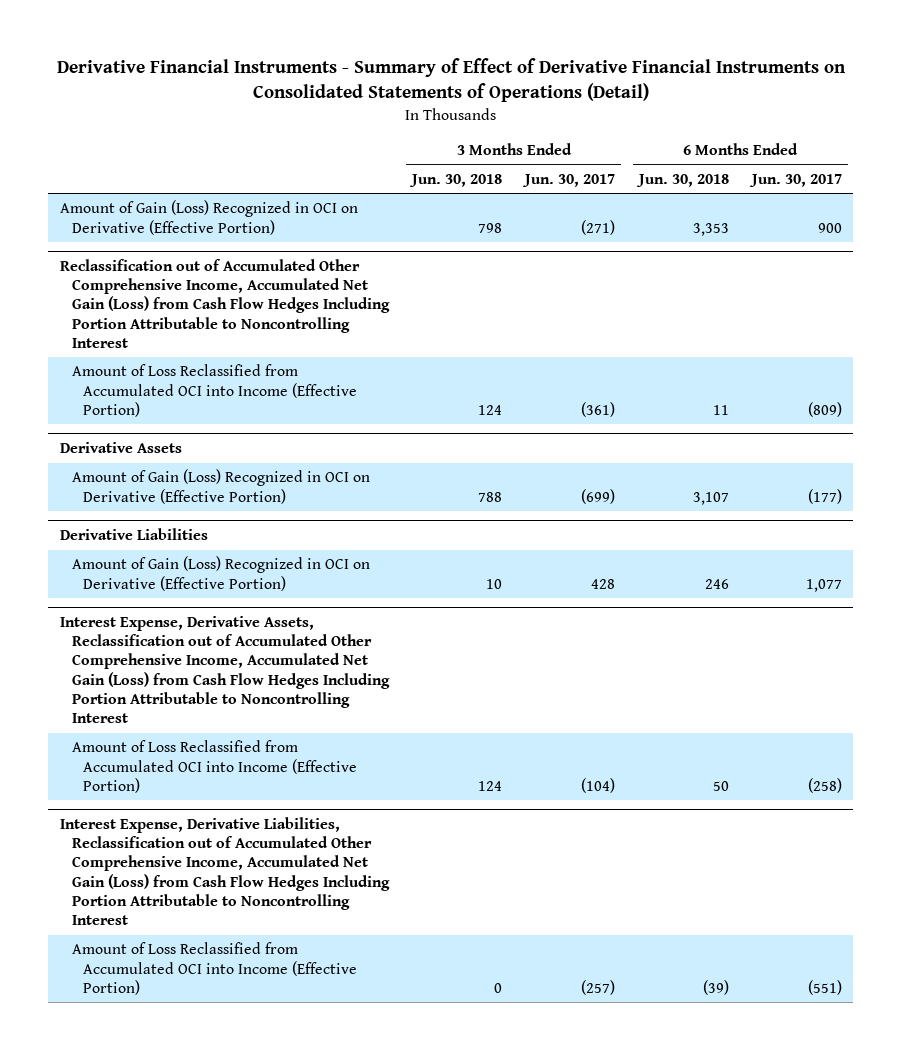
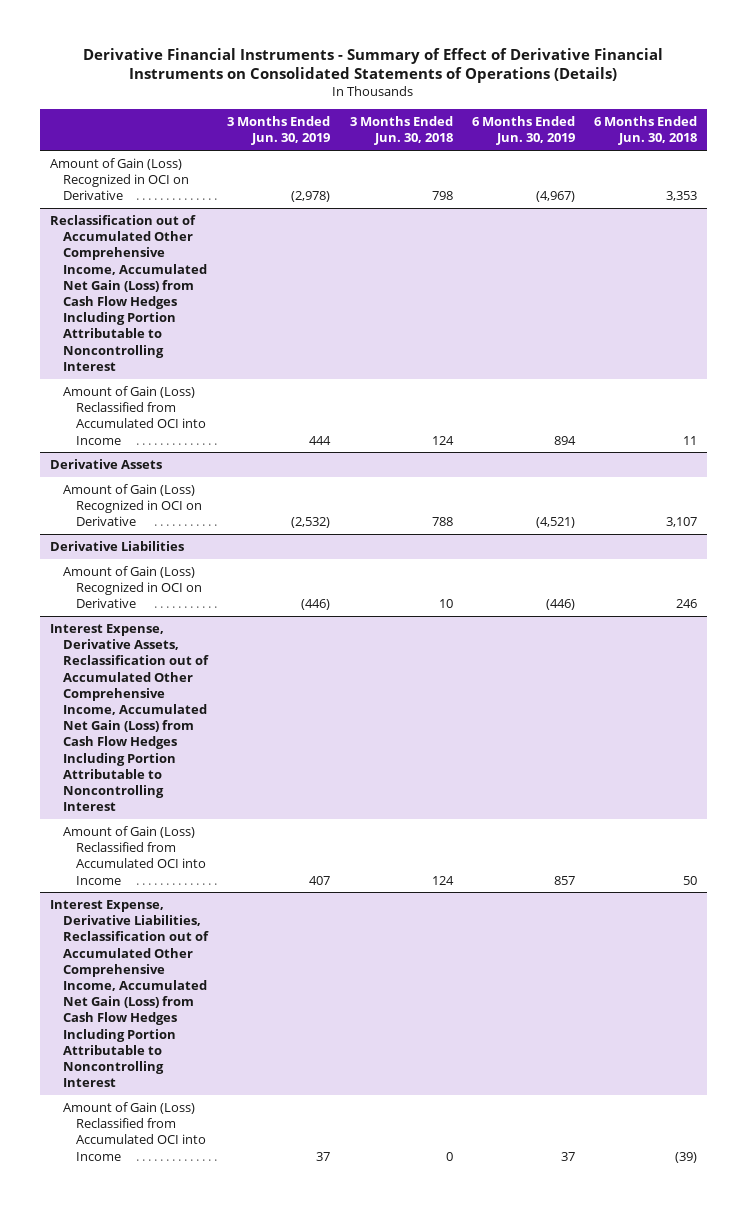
[56,58,846,102] Derivative Financial Instruments - Summary of Effect of Derivative Financial Instruments on Consolidated Statements of Operations (Detail) -> [83,47,664,84] Derivative Financial Instruments - Summary of Effect of Derivative Financial Instruments on Consolidated Statements of Operations (Details)
[522,173,616,187] Jun. 30, 2017 -> none
[748,173,842,187] Jun. 30, 2017 -> none
none -> [227,116,331,146] 3 Months Ended Jun. 30, 2019
none -> [471,116,575,146] 6 Months Ended Jun. 30, 2019
[60,200,359,235] Amount of Gain (Loss) Recognized in OCI on Derivative (Effective Portion) -> [49,157,189,201] Amount of Gain (Loss) Recognized in OCI on Derivative
[71,364,358,417] Amount of Loss Reclassified from Accumulated OCI into Income (Effective Portion) -> [62,385,206,445] Amount of Gain (Loss) Reclassified from Accumulated OCI into Income
[71,469,370,504] Amount of Gain (Loss) Recognized in OCI on Derivative (Effective Portion) -> [62,483,202,527] Amount of Gain (Loss) Recognized in OCI on Derivative
[71,556,370,591] Amount of Gain (Loss) Recognized in OCI on Derivative (Effective Portion) -> [62,565,202,609] Amount of Gain (Loss) Recognized in OCI on Derivative
[71,740,358,793] Amount of Loss Reclassified from Accumulated OCI into Income (Effective Portion) -> [62,825,206,885] Amount of Gain (Loss) Reclassified from Accumulated OCI into Income
[71,942,358,995] Amount of Loss Reclassified from Accumulated OCI into Income (Effective Portion) -> [62,1101,206,1161] Amount of Gain (Loss) Reclassified from Accumulated OCI into Income

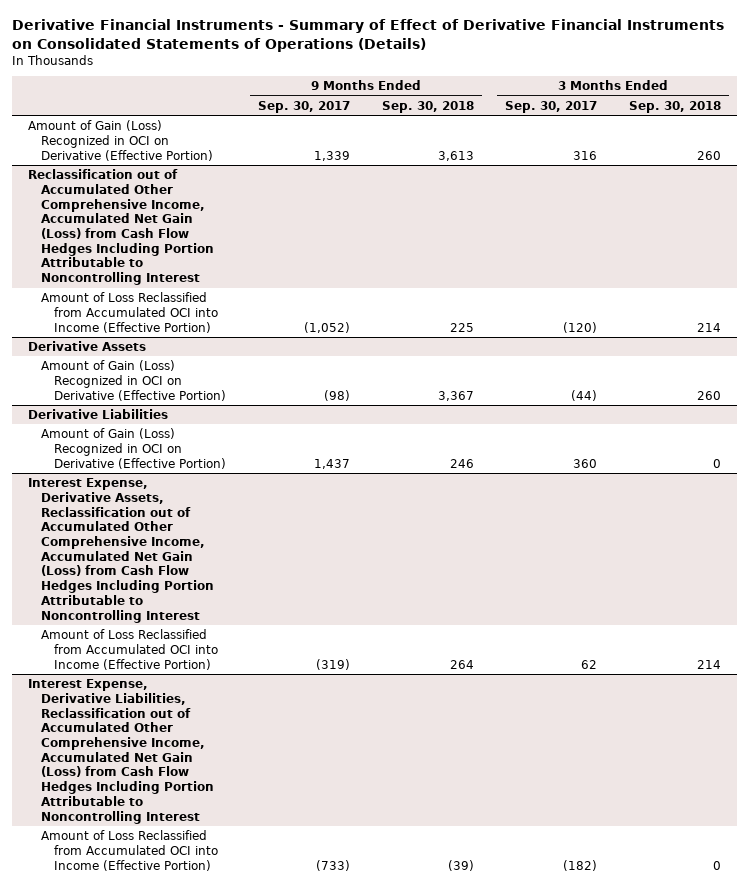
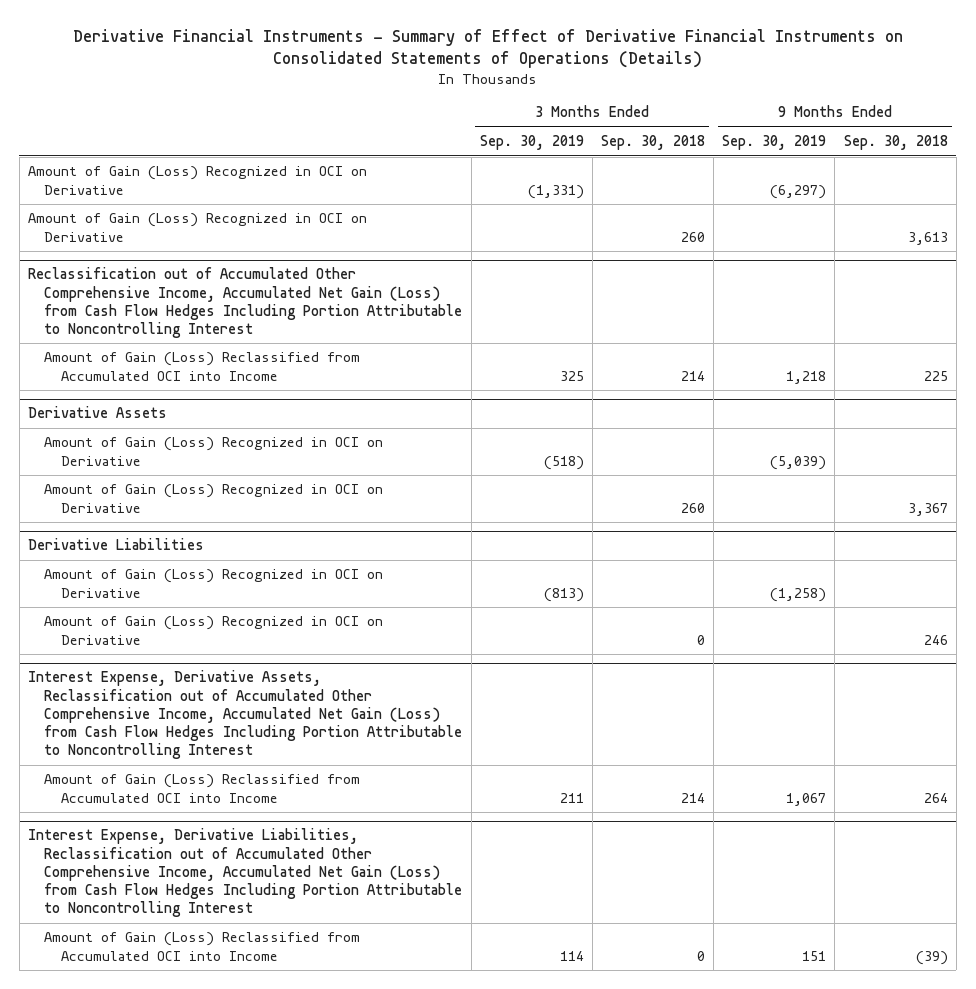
[257,100,350,113] Sep. 30, 2017 -> none
[505,100,598,113] Sep. 30, 2017 -> none
none -> [479,135,584,151] Sep. 30, 2019
none -> [722,135,827,151] Sep. 30, 2019
none -> [28,166,368,195] Amount of Gain (Loss) Recognized in OCI on Derivative
[27,120,213,161] Amount of Gain (Loss) Recognized in OCI on Derivative (Effective Portion) -> [28,213,368,242] Amount of Gain (Loss) Recognized in OCI on Derivative
[40,292,218,333] Amount of Loss Reclassified from Accumulated OCI into Income (Effective Portion) -> [44,352,361,381] Amount of Gain (Loss) Reclassified from Accumulated OCI into Income
none -> [44,437,384,466] Amount of Gain (Loss) Recognized in OCI on Derivative
[40,360,226,401] Amount of Gain (Loss) Recognized in OCI on Derivative (Effective Portion) -> [44,484,384,513] Amount of Gain (Loss) Recognized in OCI on Derivative
none -> [44,569,384,598] Amount of Gain (Loss) Recognized in OCI on Derivative
[40,428,226,469] Amount of Gain (Loss) Recognized in OCI on Derivative (Effective Portion) -> [44,616,384,645] Amount of Gain (Loss) Recognized in OCI on Derivative
[40,629,218,670] Amount of Loss Reclassified from Accumulated OCI into Income (Effective Portion) -> [44,774,361,803] Amount of Gain (Loss) Reclassified from Accumulated OCI into Income
[40,830,218,871] Amount of Loss Reclassified from Accumulated OCI into Income (Effective Portion) -> [44,932,361,961] Amount of Gain (Loss) Reclassified from Accumulated OCI into Income

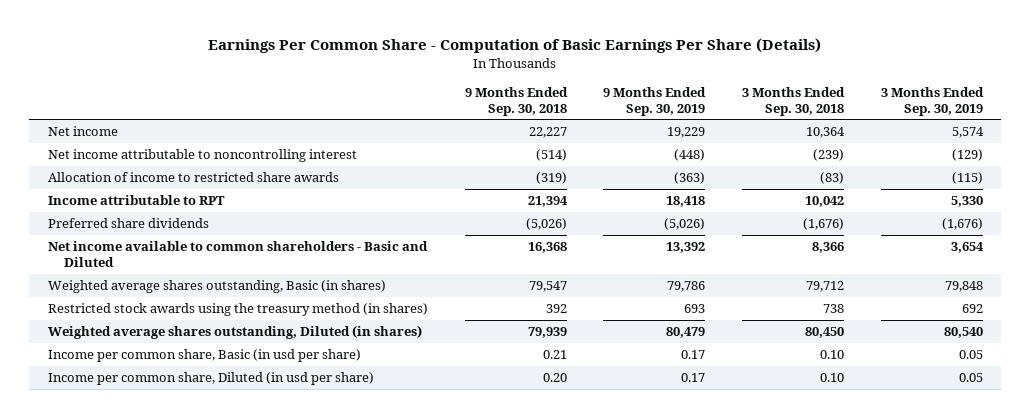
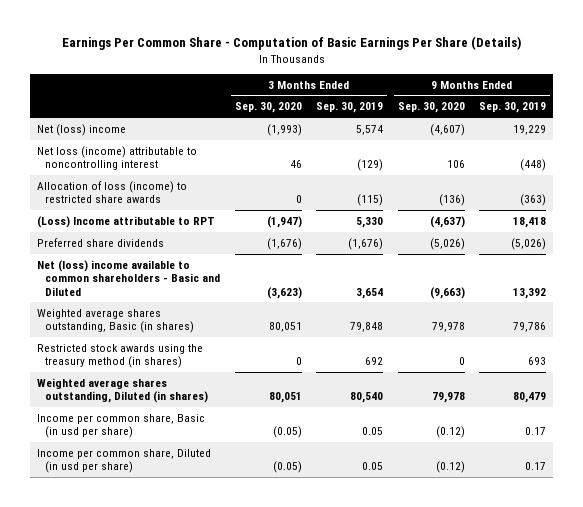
[464,86,568,116] 9 Months Ended Sep. 30, 2018 -> none
[741,86,845,116] 3 Months Ended Sep. 30, 2018 -> none
none -> [234,102,302,114] Sep. 30, 2020
none -> [397,102,465,114] Sep. 30, 2020
[47,126,118,137] Net income -> [37,123,127,136] Net (loss) income
[47,149,357,163] Net income attributable to noncontrolling interest -> [37,145,198,171] Net loss (income) attributable to noncontrolling interest
[47,172,339,183] Allocation of income to restricted share awards -> [37,180,188,204] Allocation of loss (income) to restricted share awards
[47,195,225,206] Income attributable to RPT -> [37,215,216,228] (Loss) Income attributable to RPT
[47,241,428,267] Net income available to common shareholders - Basic and Diluted -> [37,259,221,296] Net (loss) income available to common shareholders - Basic and Diluted

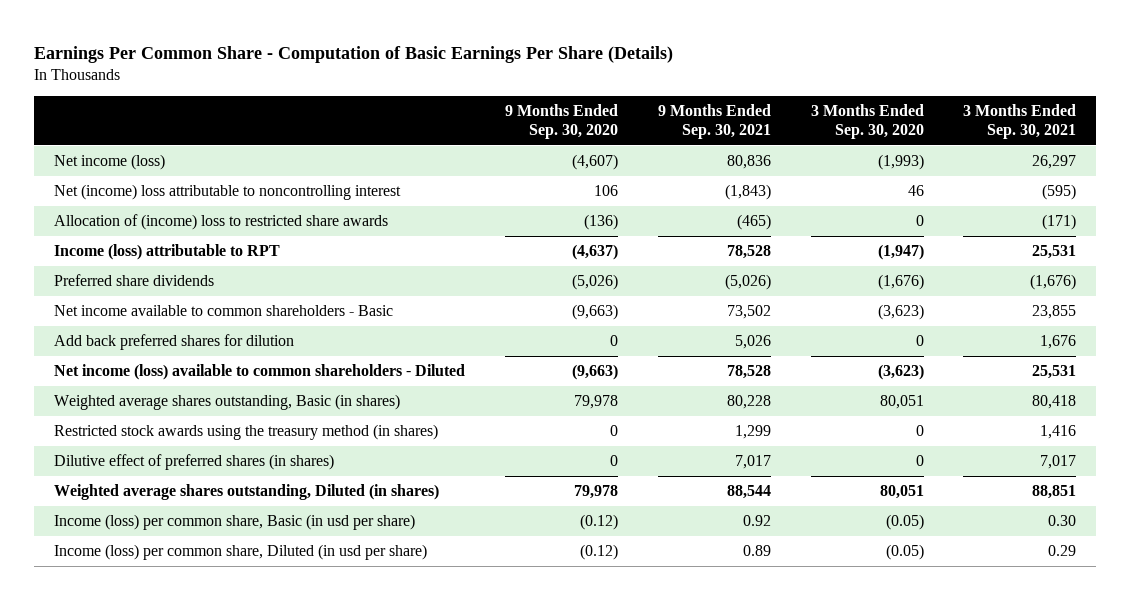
[316,102,384,114] Sep. 30, 2019 -> none
[479,102,547,114] Sep. 30, 2019 -> none
none -> [657,104,771,139] 9 Months Ended Sep. 30, 2021
none -> [963,104,1077,139] 3 Months Ended Sep. 30, 2021
[37,123,127,136] Net (loss) income -> [53,154,165,171] Net income (loss)
[37,145,198,171] Net loss (income) attributable to noncontrolling interest -> [53,184,401,201] Net (income) loss attributable to noncontrolling interest
[37,180,188,204] Allocation of loss (income) to restricted share awards -> [53,214,388,231] Allocation of (income) loss to restricted share awards
[37,215,216,228] (Loss) Income attributable to RPT -> [53,244,280,261] Income (loss) attributable to RPT
none -> [53,305,393,317] Net income available to common shareholders - Basic
none -> [53,334,294,351] Add back preferred shares for dilution
[37,259,221,296] Net (loss) income available to common shareholders - Basic and Diluted -> [53,364,465,381] Net income (loss) available to common shareholders - Diluted
none -> [53,454,334,471] Dilutive effect of preferred shares (in shares)
[37,413,206,439] Income per common share, Basic (in usd per share) -> [53,514,415,531] Income (loss) per common share, Basic (in usd per share)
[37,448,212,474] Income per common share, Diluted (in usd per share) -> [53,544,427,561] Income (loss) per common share, Diluted (in usd per share)

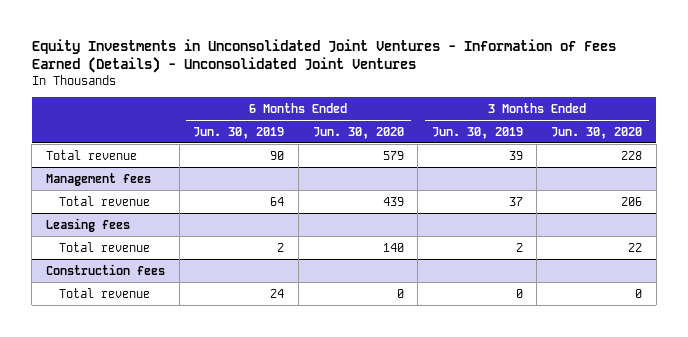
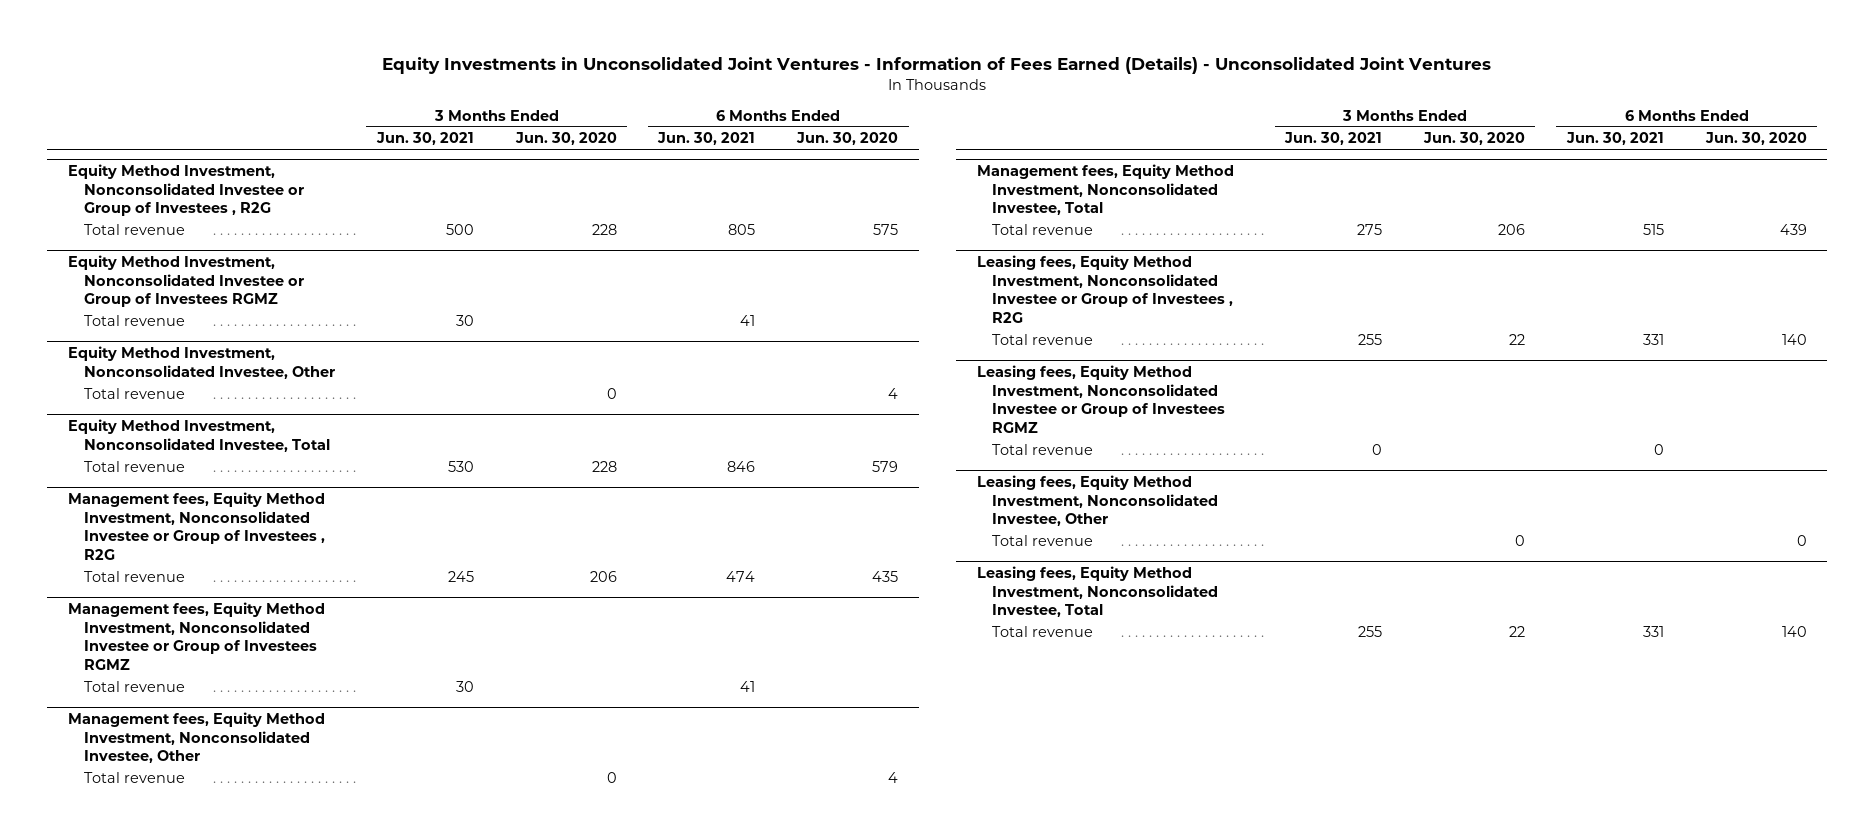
[193,126,285,139] Jun. 30, 2019 -> none
[431,126,523,139] Jun. 30, 2019 -> none
none -> [375,132,474,146] Jun. 30, 2021
none -> [657,132,756,146] Jun. 30, 2021
none -> [68,163,305,217] Equity Method Investment, Nonconsolidated Investee or Group of Investees , R2G
none -> [84,224,186,236] Total revenue
none -> [68,254,305,308] Equity Method Investment, Nonconsolidated Investee or Group of Investees RGMZ
none -> [84,315,186,327] Total revenue
none -> [68,345,336,379] Equity Method Investment, Nonconsolidated Investee, Other
none -> [84,388,186,400] Total revenue
none -> [68,418,331,452] Equity Method Investment, Nonconsolidated Investee, Total
[46,172,152,186] Management fees -> none
none -> [68,491,326,561] Management fees, Equity Method Investment, Nonconsolidated Investee or Group of Investees , R2G
none -> [84,571,186,583] Total revenue
none -> [68,601,326,671] Management fees, Equity Method Investment, Nonconsolidated Investee or Group of Investees RGMZ
none -> [84,681,186,693] Total revenue
none -> [68,711,326,764] Management fees, Equity Method Investment, Nonconsolidated Investee, Other
none -> [84,772,186,784] Total revenue
none -> [976,163,1234,216] Management fees, Equity Method Investment, Nonconsolidated Investee, Total
[46,217,131,232] Leasing fees -> none
none -> [976,254,1234,324] Leasing fees, Equity Method Investment, Nonconsolidated Investee or Group of Investees , R2G
[46,263,166,275] Construction fees -> none
none -> [976,364,1226,434] Leasing fees, Equity Method Investment, Nonconsolidated Investee or Group of Investees RGMZ
none -> [992,444,1094,456] Total revenue
none -> [976,474,1219,527] Leasing fees, Equity Method Investment, Nonconsolidated Investee, Other
none -> [976,565,1219,618] Leasing fees, Equity Method Investment, Nonconsolidated Investee, Total
none -> [992,626,1094,638] Total revenue

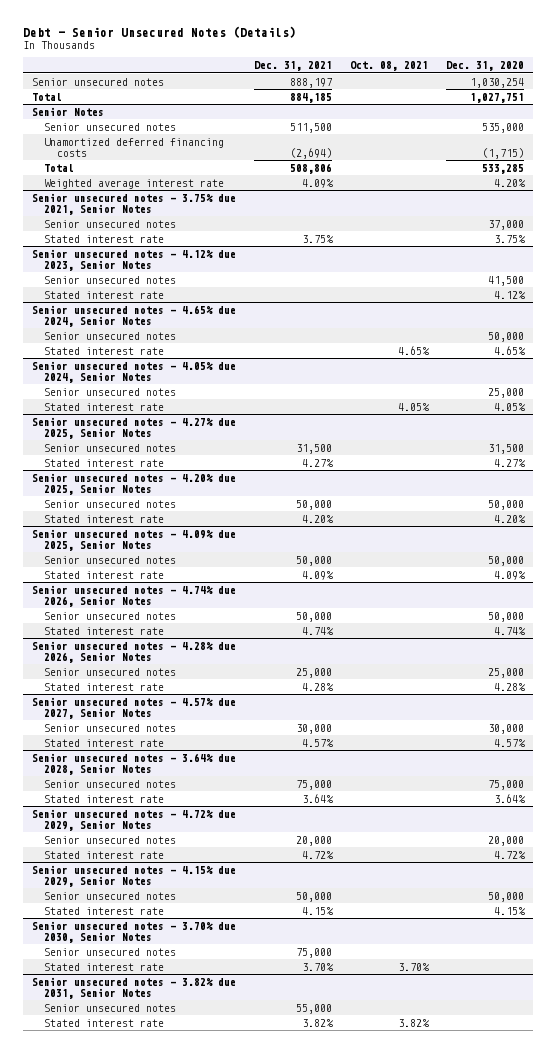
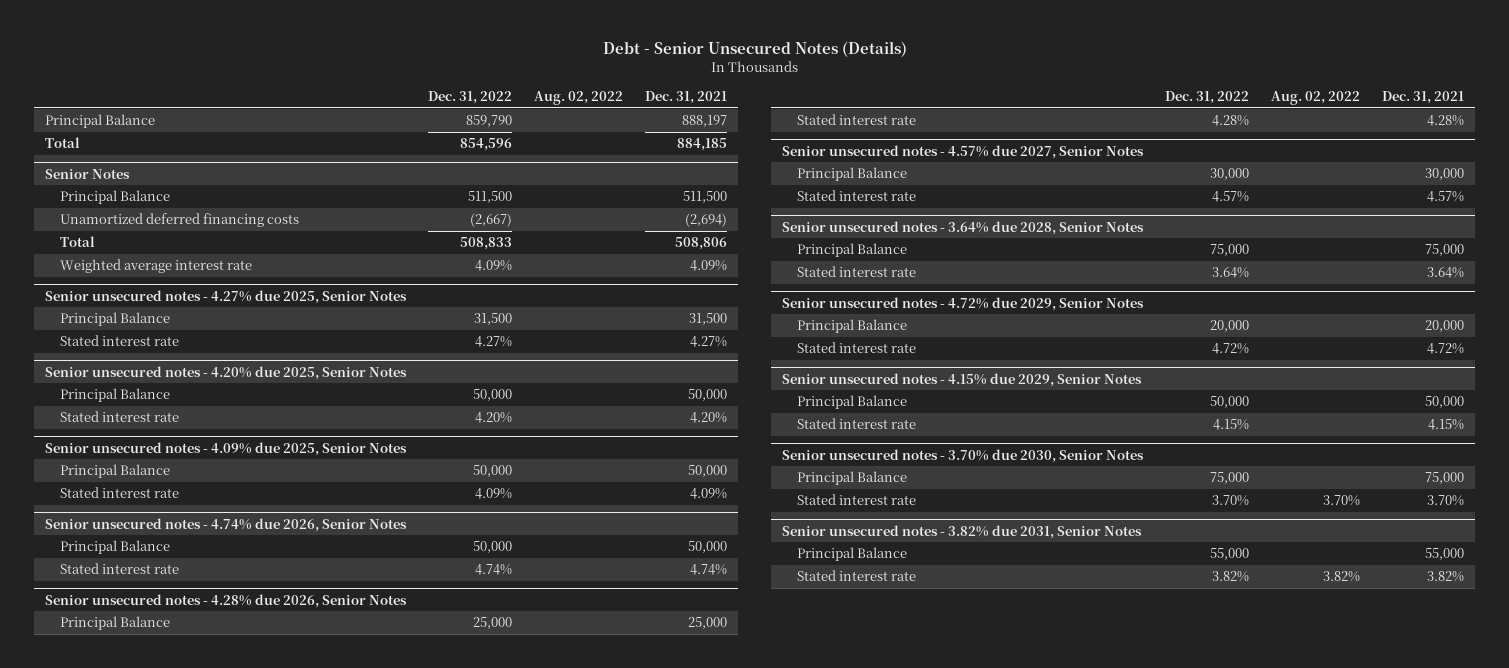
[350,61,429,72] Oct. 08, 2021 -> none
[446,61,525,72] Dec. 31, 2020 -> none
none -> [428,91,513,105] Dec. 31, 2022
none -> [534,91,624,106] Aug. 02, 2022
[32,77,165,86] Senior unsecured notes -> [45,114,156,129] Principal Balance
[44,122,177,131] Senior unsecured notes -> [59,190,170,205] Principal Balance
[32,192,237,215] Senior unsecured notes - 3.75% due 2021, Senior Notes -> none
[44,219,177,228] Senior unsecured notes -> none
[44,234,165,243] Stated interest rate -> none
[32,248,237,271] Senior unsecured notes - 4.12% due 2023, Senior Notes -> none
[44,275,177,284] Senior unsecured notes -> none
[44,290,165,299] Stated interest rate -> none
[32,304,237,327] Senior unsecured notes - 4.65% due 2024, Senior Notes -> none
[44,331,177,340] Senior unsecured notes -> none
[44,346,165,355] Stated interest rate -> none
[32,360,237,383] Senior unsecured notes - 4.05% due 2024, Senior Notes -> none
[44,387,177,396] Senior unsecured notes -> none
[44,402,165,411] Stated interest rate -> none
[44,443,177,452] Senior unsecured notes -> [59,312,170,327] Principal Balance
[44,499,177,508] Senior unsecured notes -> [59,388,170,403] Principal Balance
[44,555,177,564] Senior unsecured notes -> [59,464,170,479] Principal Balance
[44,611,177,620] Senior unsecured notes -> [59,540,170,555] Principal Balance
[44,667,177,676] Senior unsecured notes -> [59,616,170,631] Principal Balance
[44,723,177,732] Senior unsecured notes -> [796,167,907,182] Principal Balance
[44,779,177,788] Senior unsecured notes -> [796,243,907,258] Principal Balance
[44,835,177,844] Senior unsecured notes -> [796,319,907,334] Principal Balance
[44,891,177,900] Senior unsecured notes -> [796,395,907,410] Principal Balance
[44,947,177,956] Senior unsecured notes -> [796,471,907,486] Principal Balance
[44,1003,177,1012] Senior unsecured notes -> [796,547,907,562] Principal Balance

